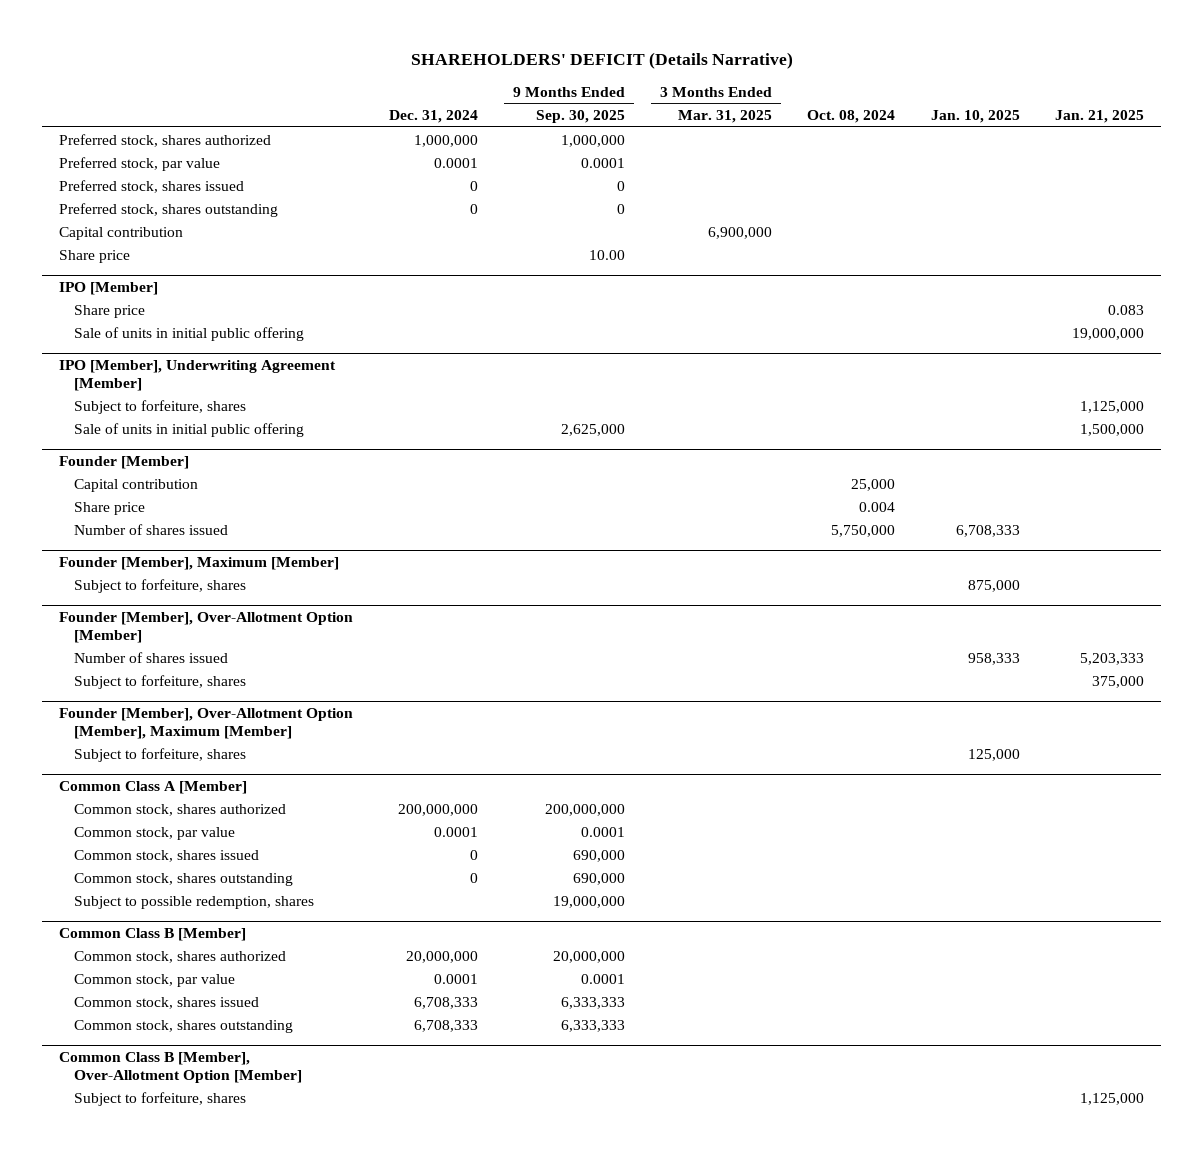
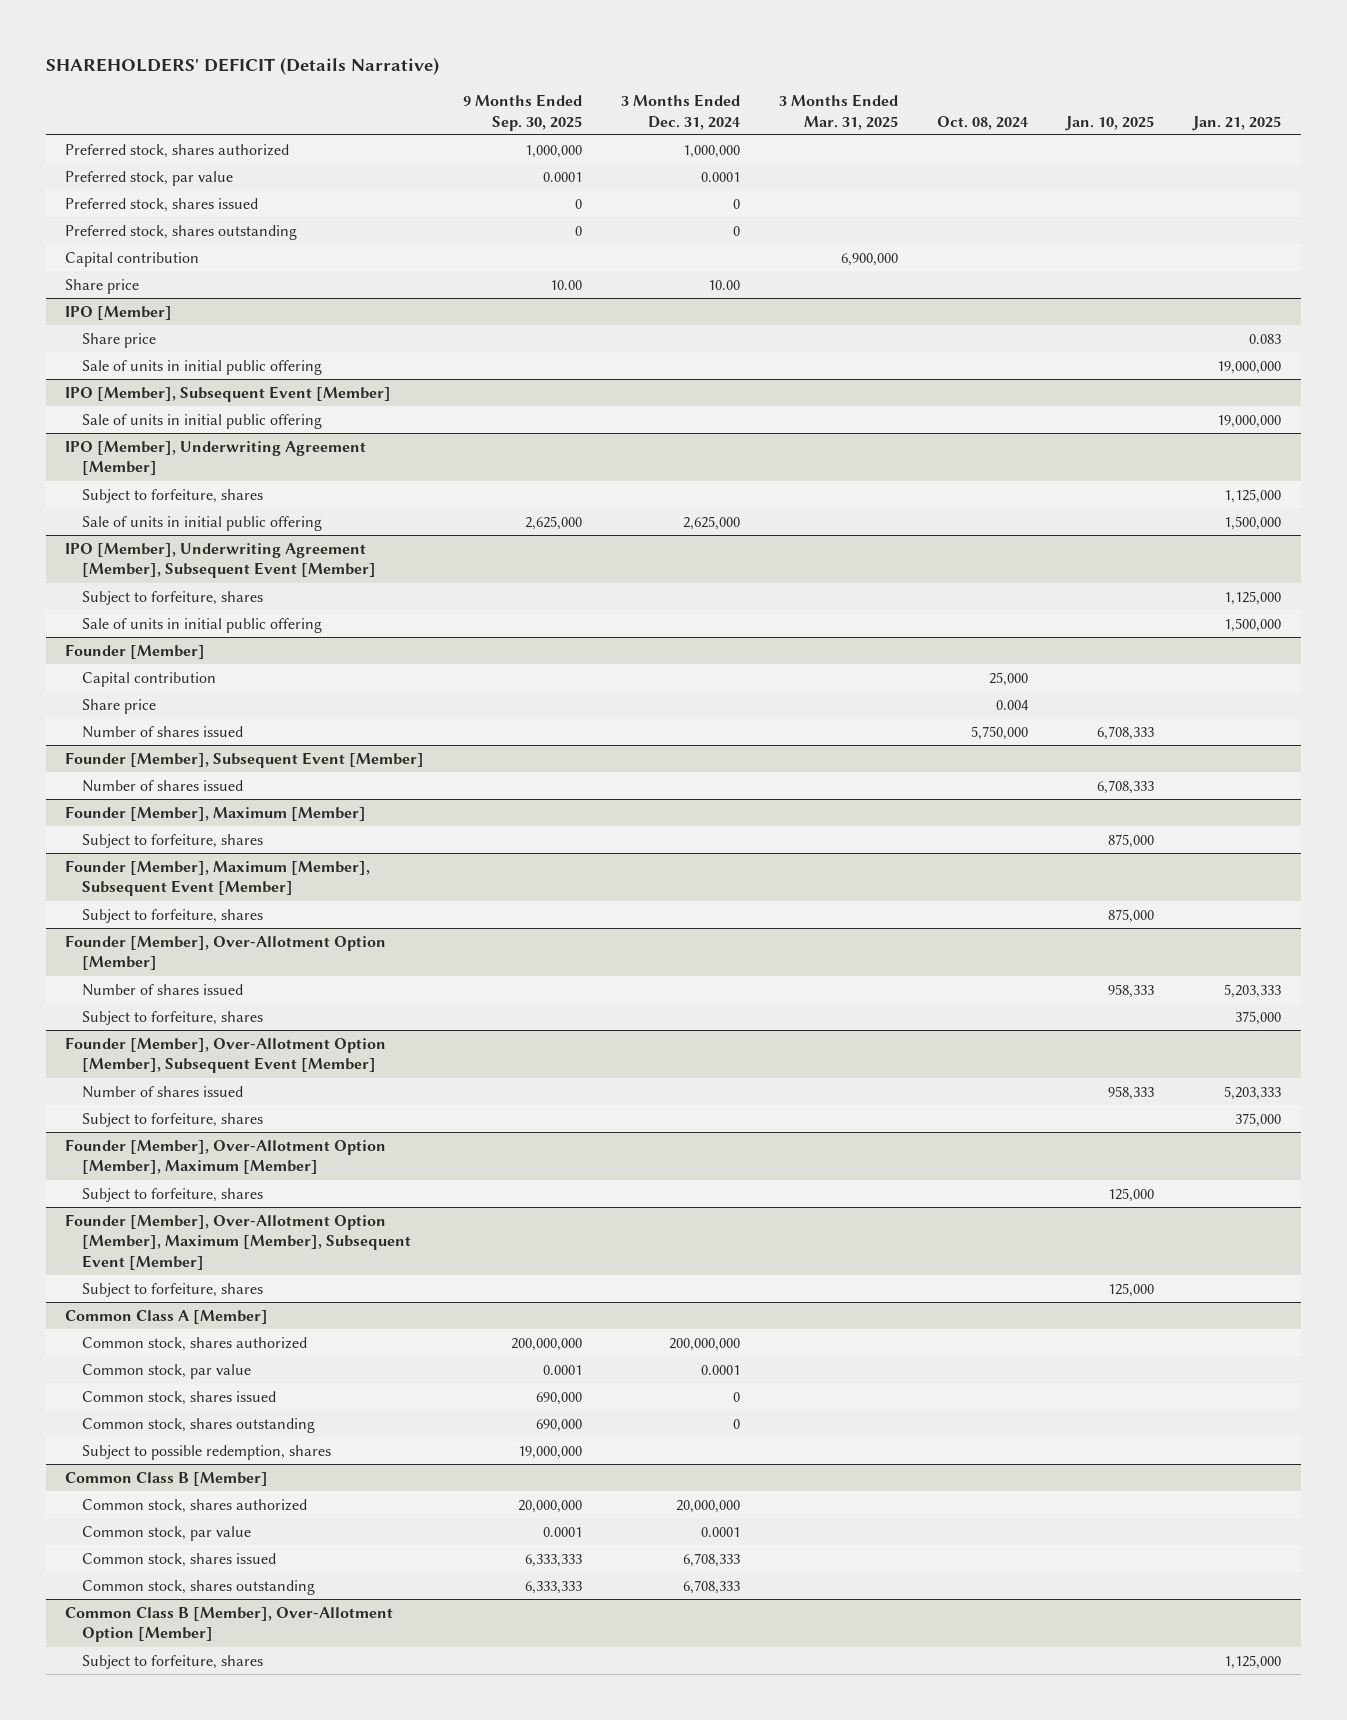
[388,110,478,124] Dec. 31, 2024 -> none
none -> [621,94,741,130] 3 Months Ended Dec. 31, 2024
none -> [65,385,392,402] IPO [Member], Subsequent Event [Member]
none -> [81,413,322,429] Sale of units in initial public offering
none -> [65,542,376,579] IPO [Member], Underwriting Agreement [Member], Subsequent Event [Member]
none -> [81,590,263,605] Subject to forfeiture, shares
none -> [81,617,322,633] Sale of units in initial public offering
none -> [65,751,425,768] Founder [Member], Subsequent Event [Member]
none -> [81,779,243,792] Number of shares issued
none -> [65,859,371,897] Founder [Member], Maximum [Member], Subsequent Event [Member]
none -> [81,908,263,923] Subject to forfeiture, shares
none -> [65,1036,387,1074] Founder [Member], Over-Allotment Option [Member], Subsequent Event [Member]
none -> [81,1085,243,1098] Number of shares issued
none -> [81,1112,263,1127] Subject to forfeiture, shares
none -> [65,1213,411,1270] Founder [Member], Over-Allotment Option [Member], Maximum [Member], Subsequent Event [Member]
none -> [81,1282,263,1297] Subject to forfeiture, shares

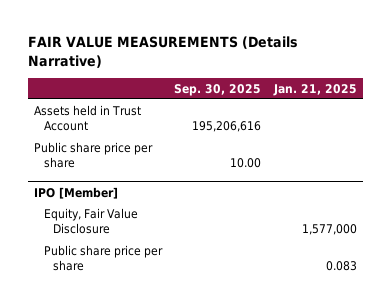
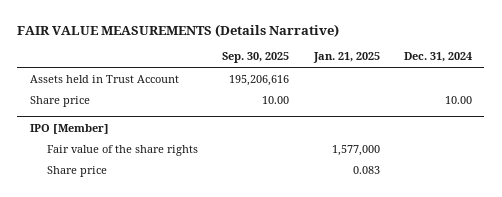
none -> [404,52,473,63] Dec. 31, 2024
[34,141,154,169] Public share price per share -> [29,95,90,107] Share price
[43,207,138,235] Equity, Fair Value Disclosure -> [46,144,198,156] Fair value of the share rights
[43,244,163,272] Public share price per share -> [46,165,107,177] Share price

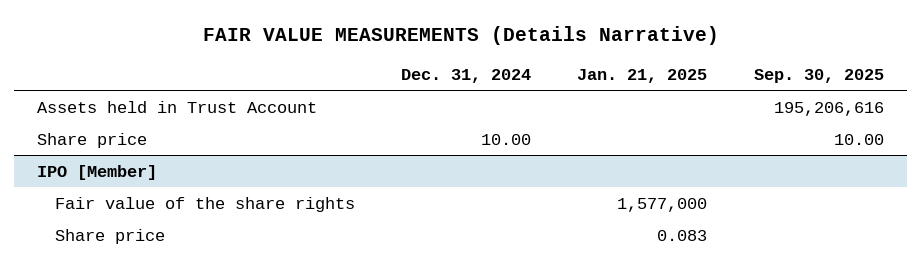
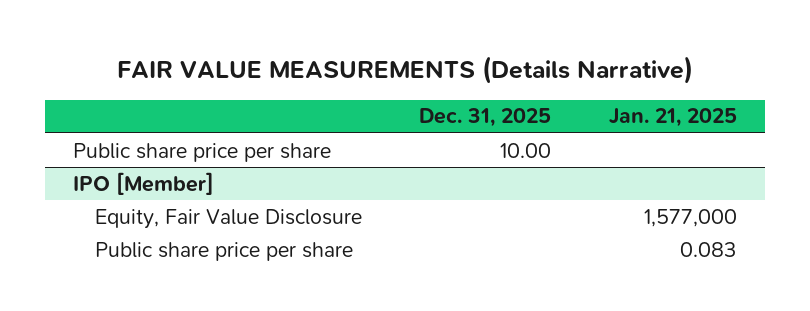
[401,68,532,83] Dec. 31, 2024 -> none
[753,68,884,83] Sep. 30, 2025 -> none
none -> [419,108,552,128] Dec. 31, 2025
[37,100,318,113] Assets held in Trust Account -> none
[37,132,148,148] Share price -> [73,142,332,162] Public share price per share
[54,196,355,212] Fair value of the share rights -> [95,208,363,229] Equity, Fair Value Disclosure
[54,228,165,244] Share price -> [95,241,354,261] Public share price per share

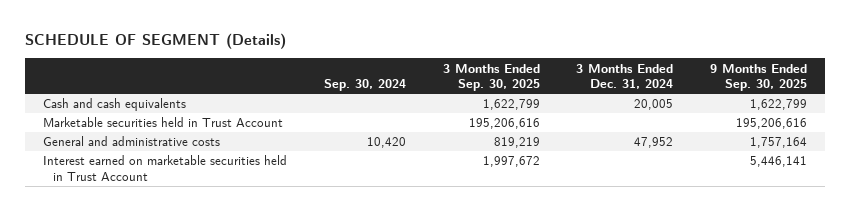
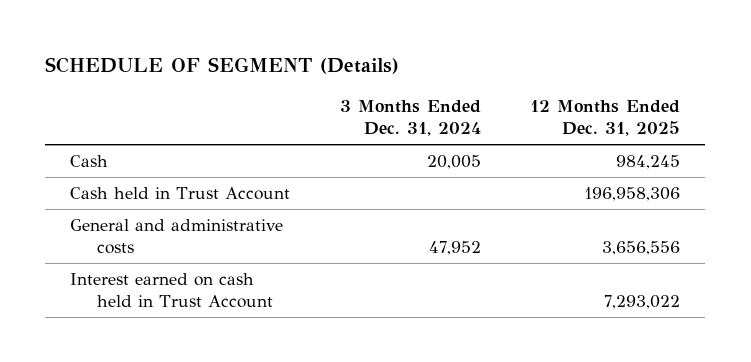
[324,78,407,91] Sep. 30, 2024 -> none
[442,63,540,91] 3 Months Ended Sep. 30, 2025 -> none
[710,63,808,91] 9 Months Ended Sep. 30, 2025 -> none
none -> [530,99,681,136] 12 Months Ended Dec. 31, 2025
[43,98,187,112] Cash and cash equivalents -> [70,155,109,168] Cash
[43,117,284,128] Marketable securities held in Trust Account -> [70,187,291,201] Cash held in Trust Account
[43,155,288,181] Interest earned on marketable securities held in Trust Account -> [70,273,274,309] Interest earned on cash held in Trust Account

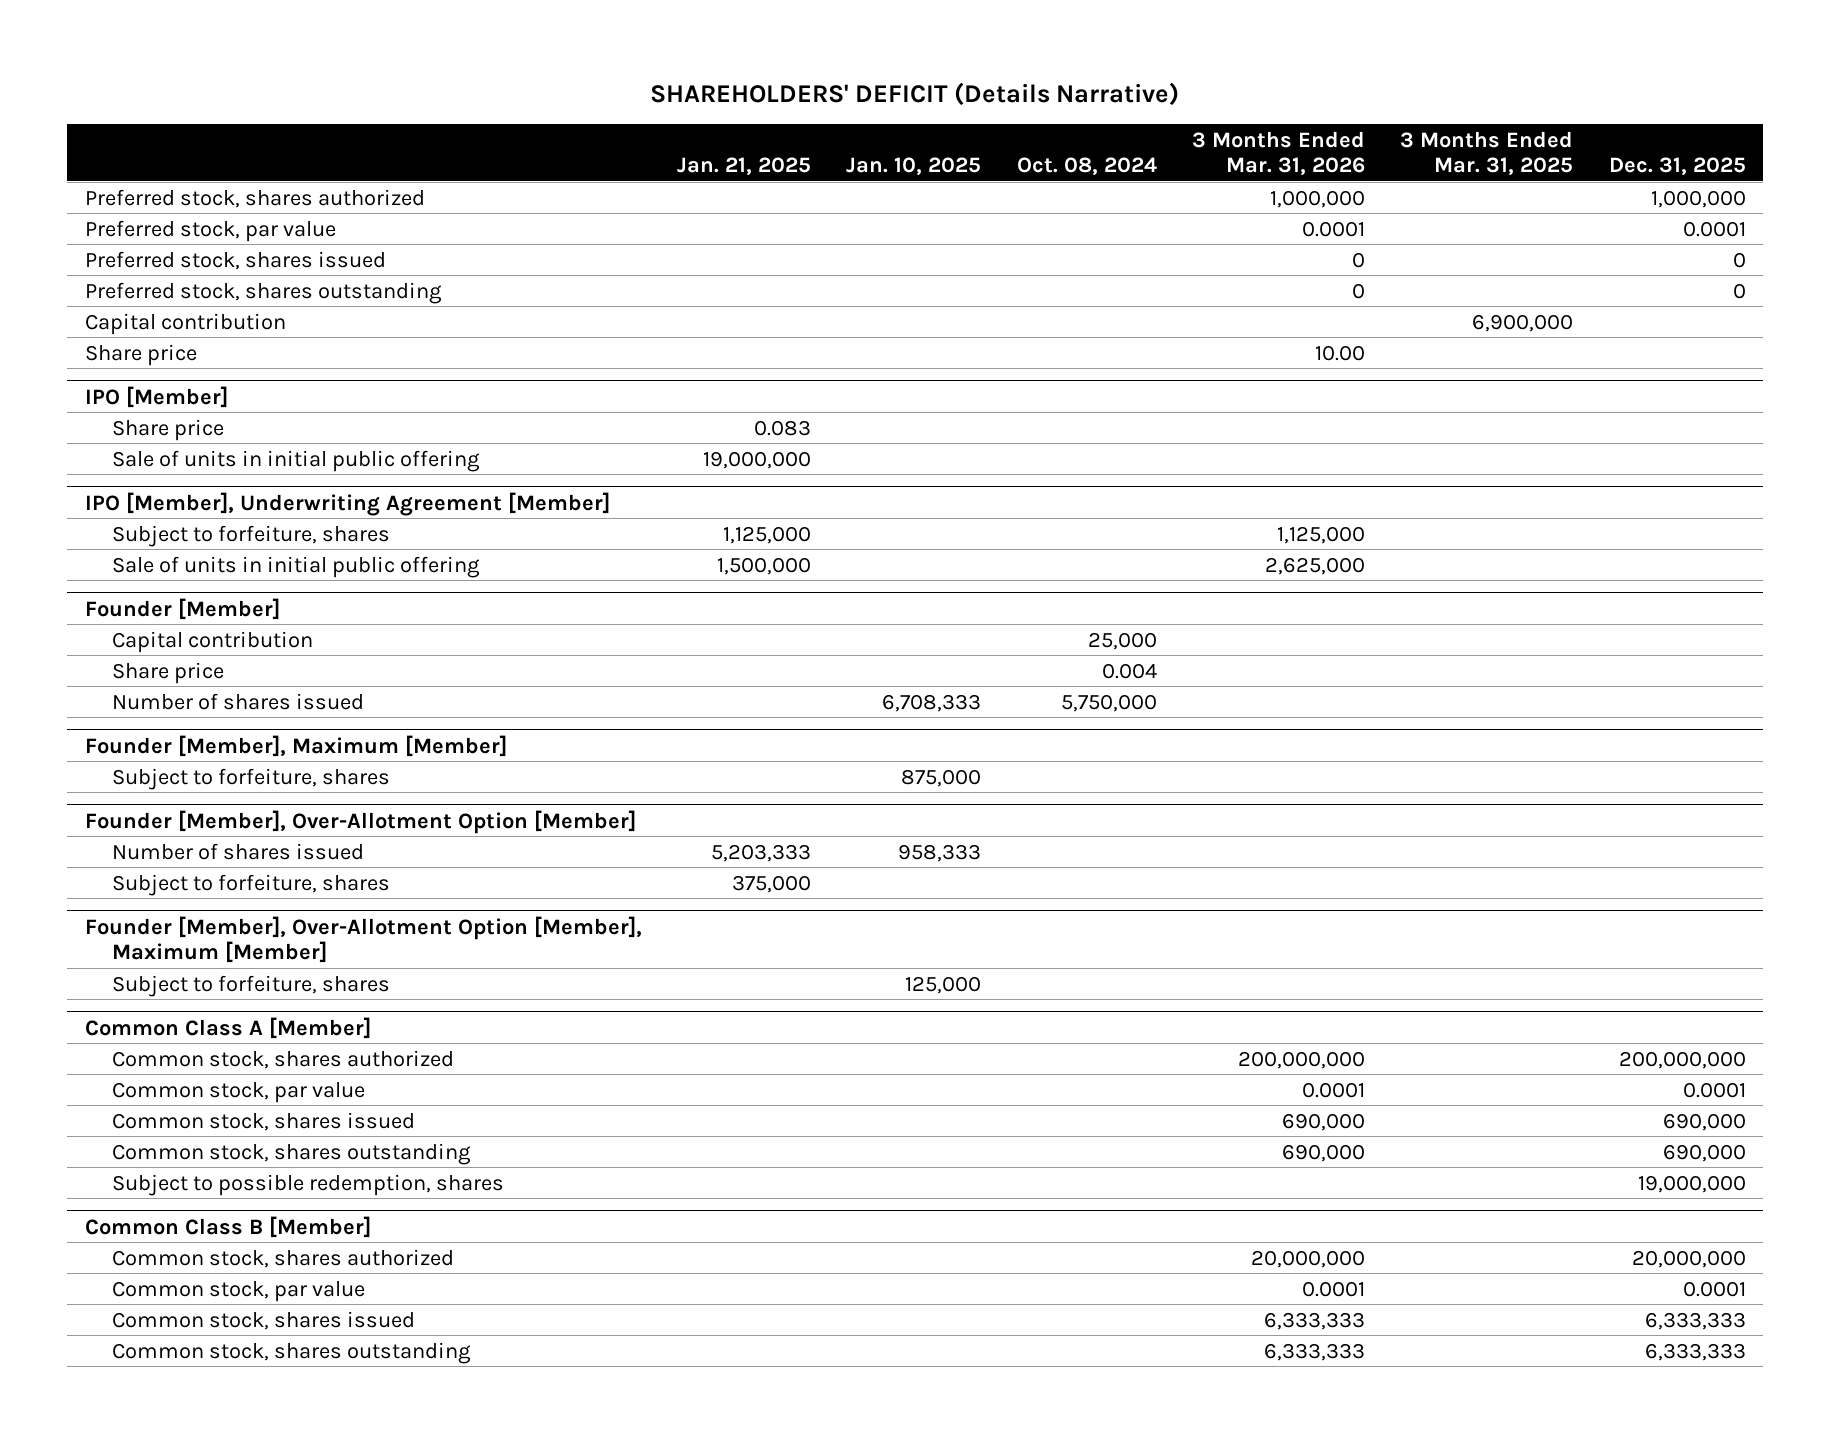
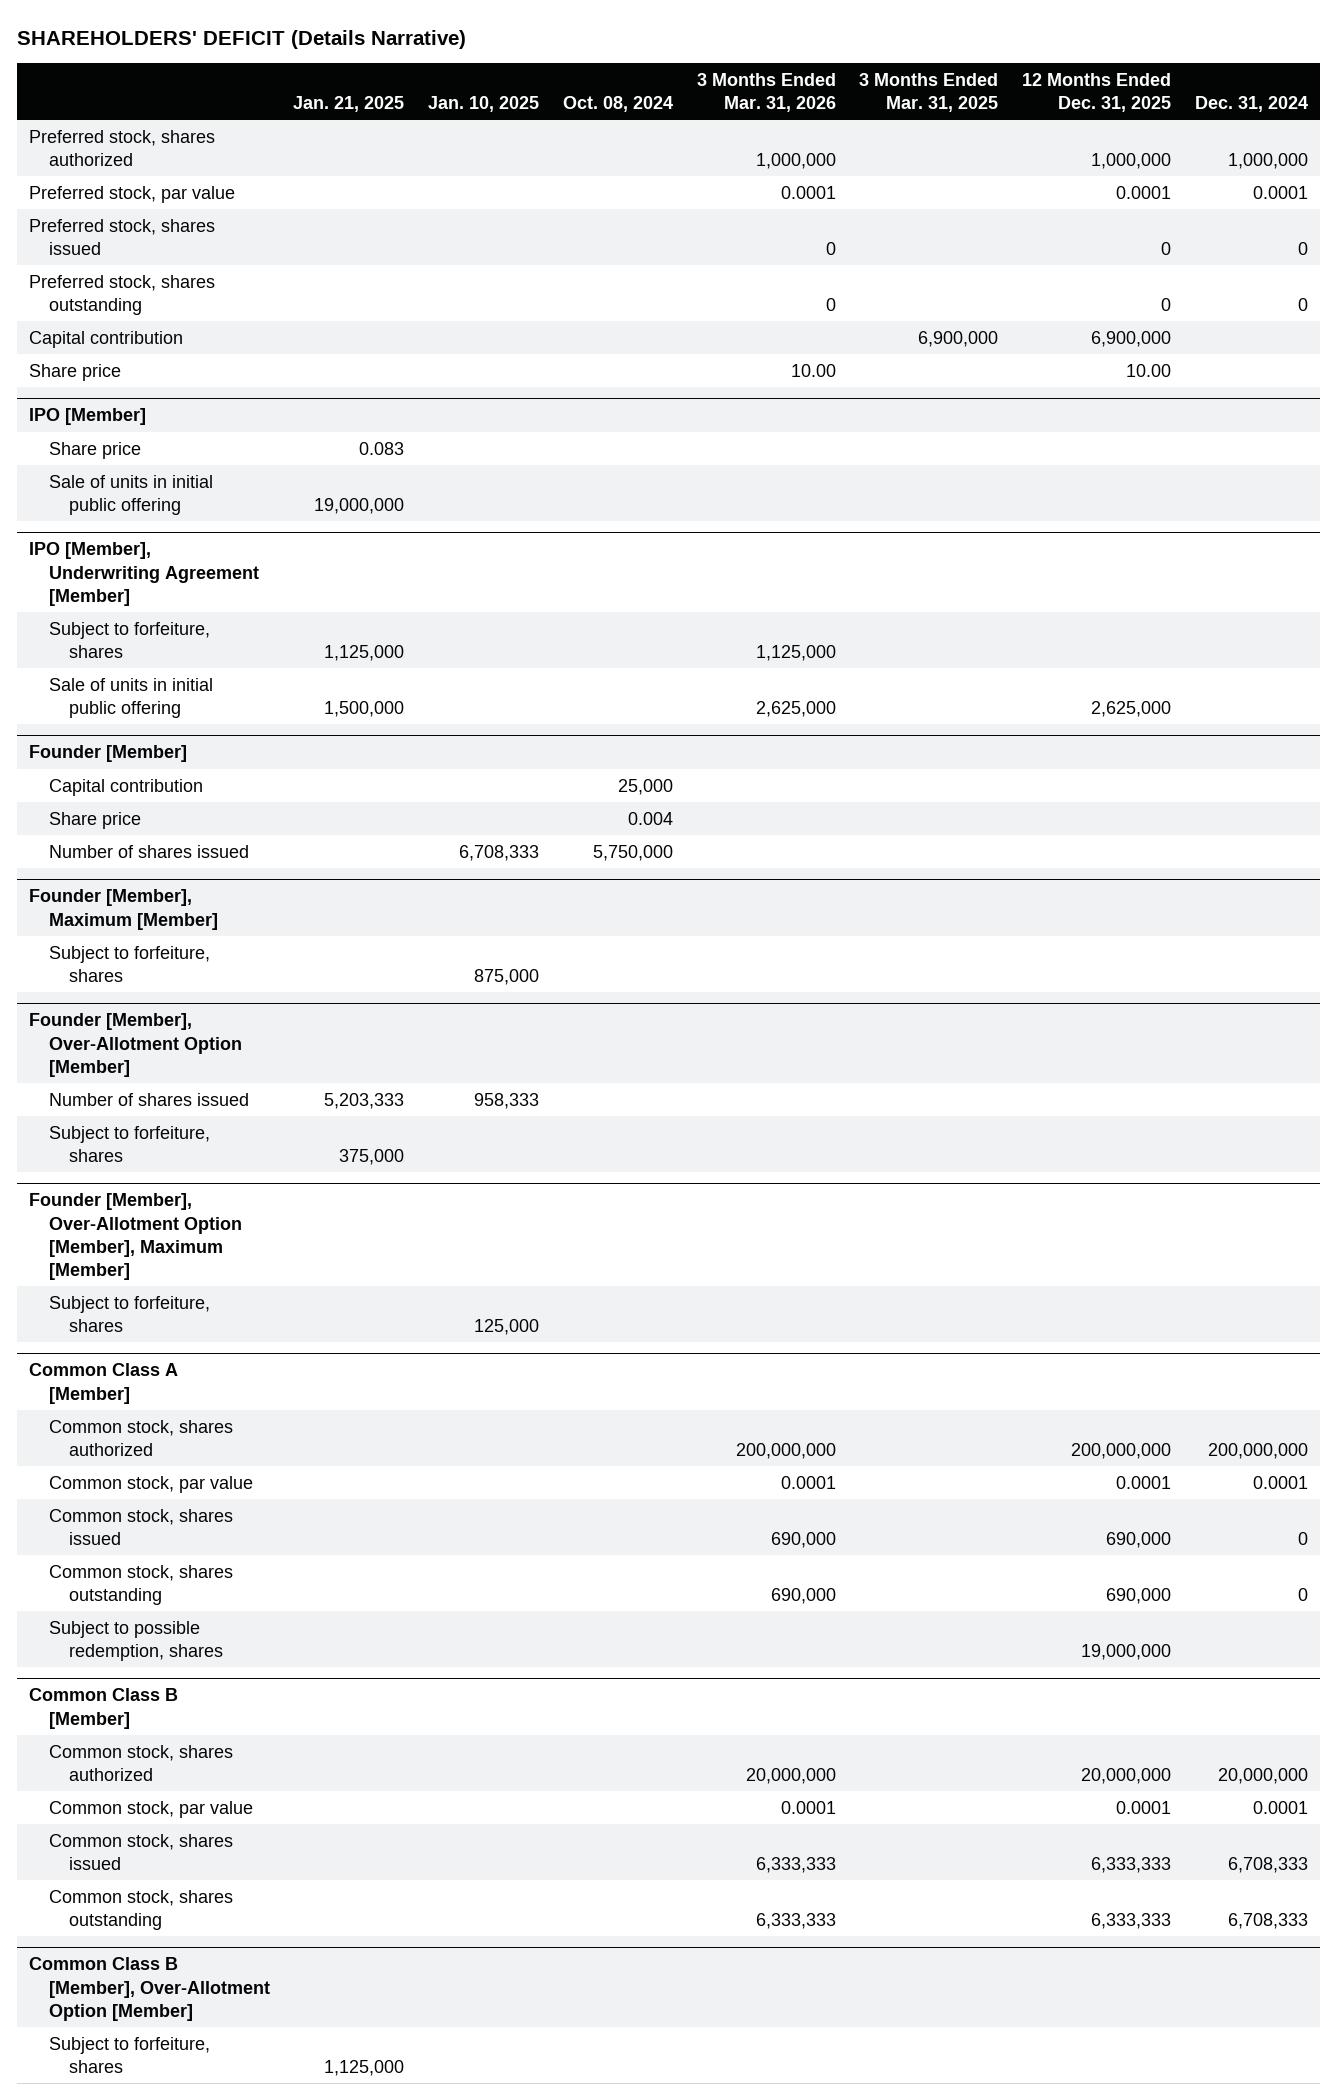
[1608,157,1746,176] Dec. 31, 2025 -> none
none -> [1022,72,1172,112] 12 Months Ended Dec. 31, 2025
none -> [1194,95,1308,112] Dec. 31, 2024
none -> [28,1957,270,2021] Common Class B [Member], Over-Allotment Option [Member]
none -> [48,2036,210,2073] Subject to forfeiture, shares

